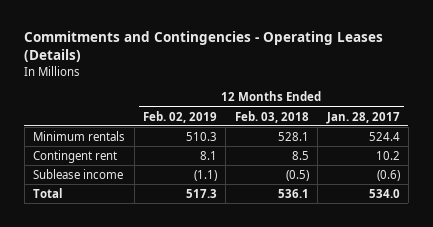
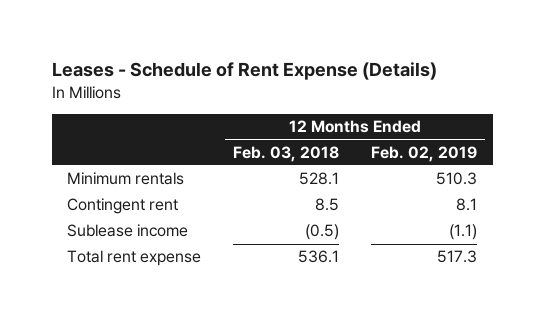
[24,31,384,63] Commitments and Contingencies - Operating Leases (Details) -> [51,62,437,81] Leases - Schedule of Rent Expense (Details)
[325,111,400,124] Jan. 28, 2017 -> none
[33,187,64,198] Total -> [67,250,202,267] Total rent expense

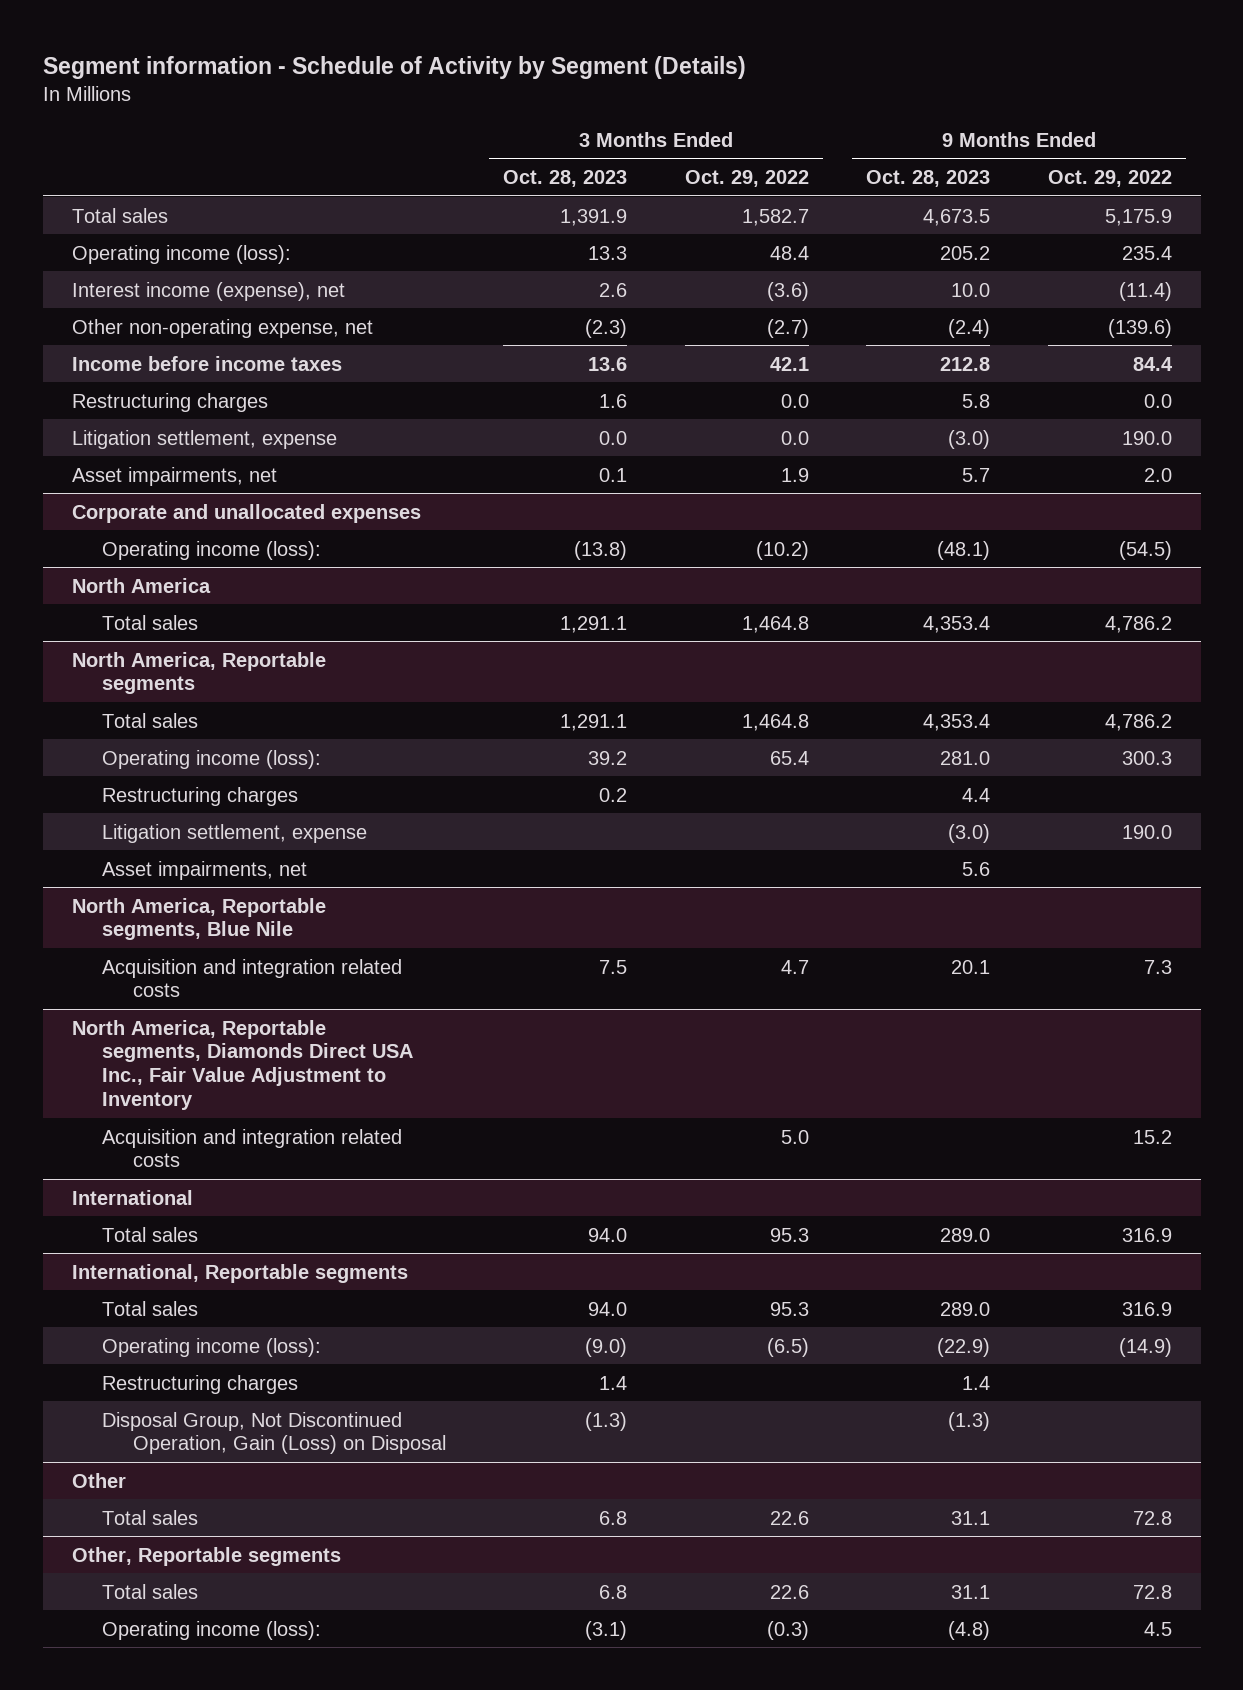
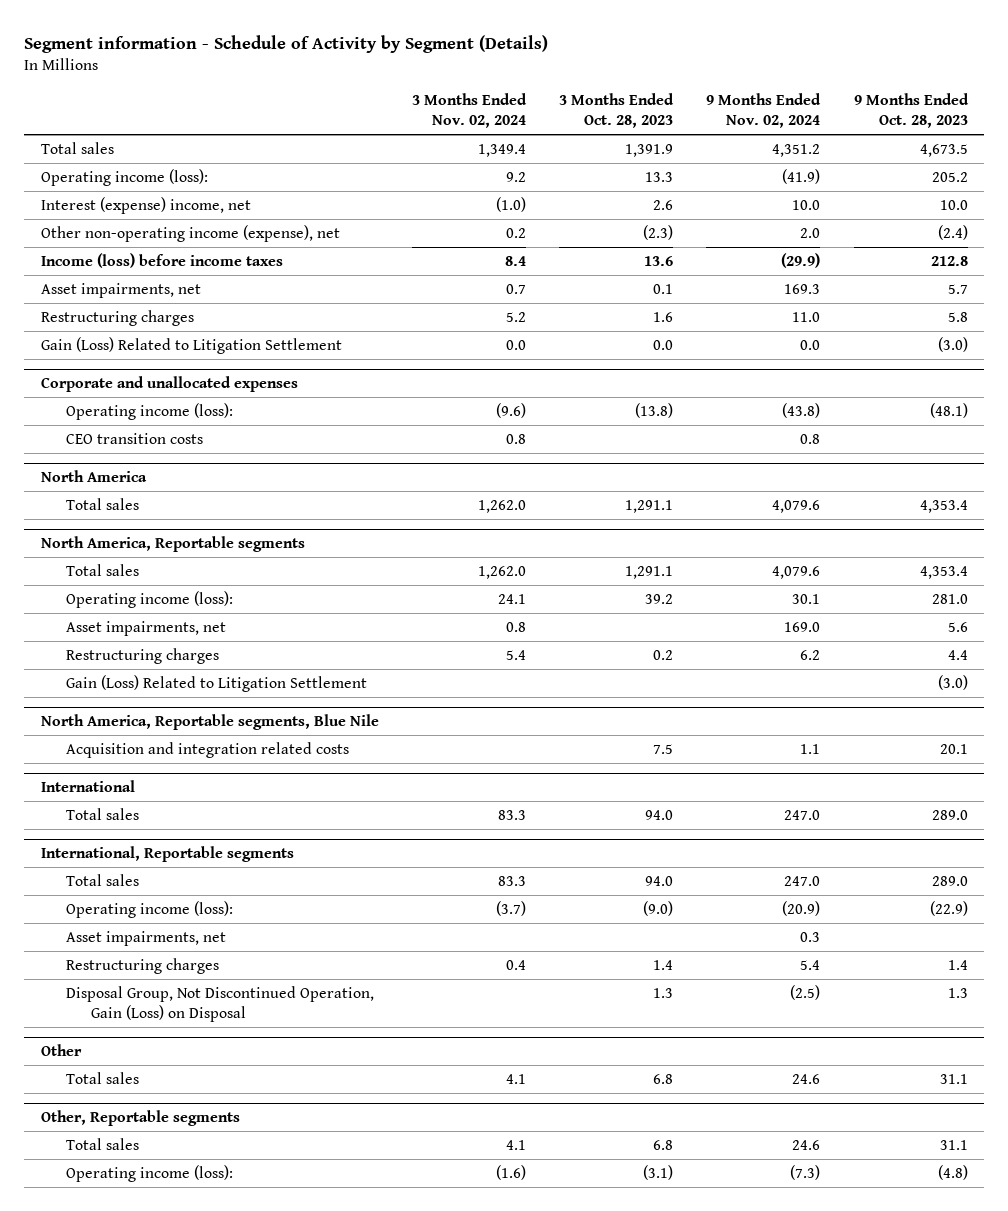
[684,170,809,188] Oct. 29, 2022 -> none
[1047,170,1172,188] Oct. 29, 2022 -> none
none -> [412,92,528,129] 3 Months Ended Nov. 02, 2024
none -> [706,92,822,129] 9 Months Ended Nov. 02, 2024
[71,429,337,449] Litigation settlement, expense -> none
[71,281,345,301] Interest income (expense), net -> [40,196,251,214] Interest (expense) income, net
[71,318,373,338] Other non-operating expense, net -> [40,224,340,242] Other non-operating income (expense), net
[71,355,342,371] Income before income taxes -> [40,252,283,268] Income (loss) before income taxes
[71,392,268,412] Restructuring charges -> [40,309,194,326] Restructuring charges
none -> [40,336,342,354] Gain (Loss) Related to Litigation Settlement
none -> [66,432,204,444] CEO transition costs
[102,823,368,843] Litigation settlement, expense -> none
[102,786,299,806] Restructuring charges -> [66,647,220,664] Restructuring charges
none -> [66,674,368,692] Gain (Loss) Related to Litigation Settlement
[71,1019,414,1110] North America, Reportable segments, Diamonds Direct USA Inc., Fair Value Adjustment to Inventory -> none
[102,1128,403,1168] Acquisition and integration related costs -> none
none -> [66,930,227,946] Asset impairments, net
[585,1411,628,1431] (1.3) -> [653,987,674,998] 1.3
[948,1411,991,1431] (1.3) -> [947,987,968,998] 1.3

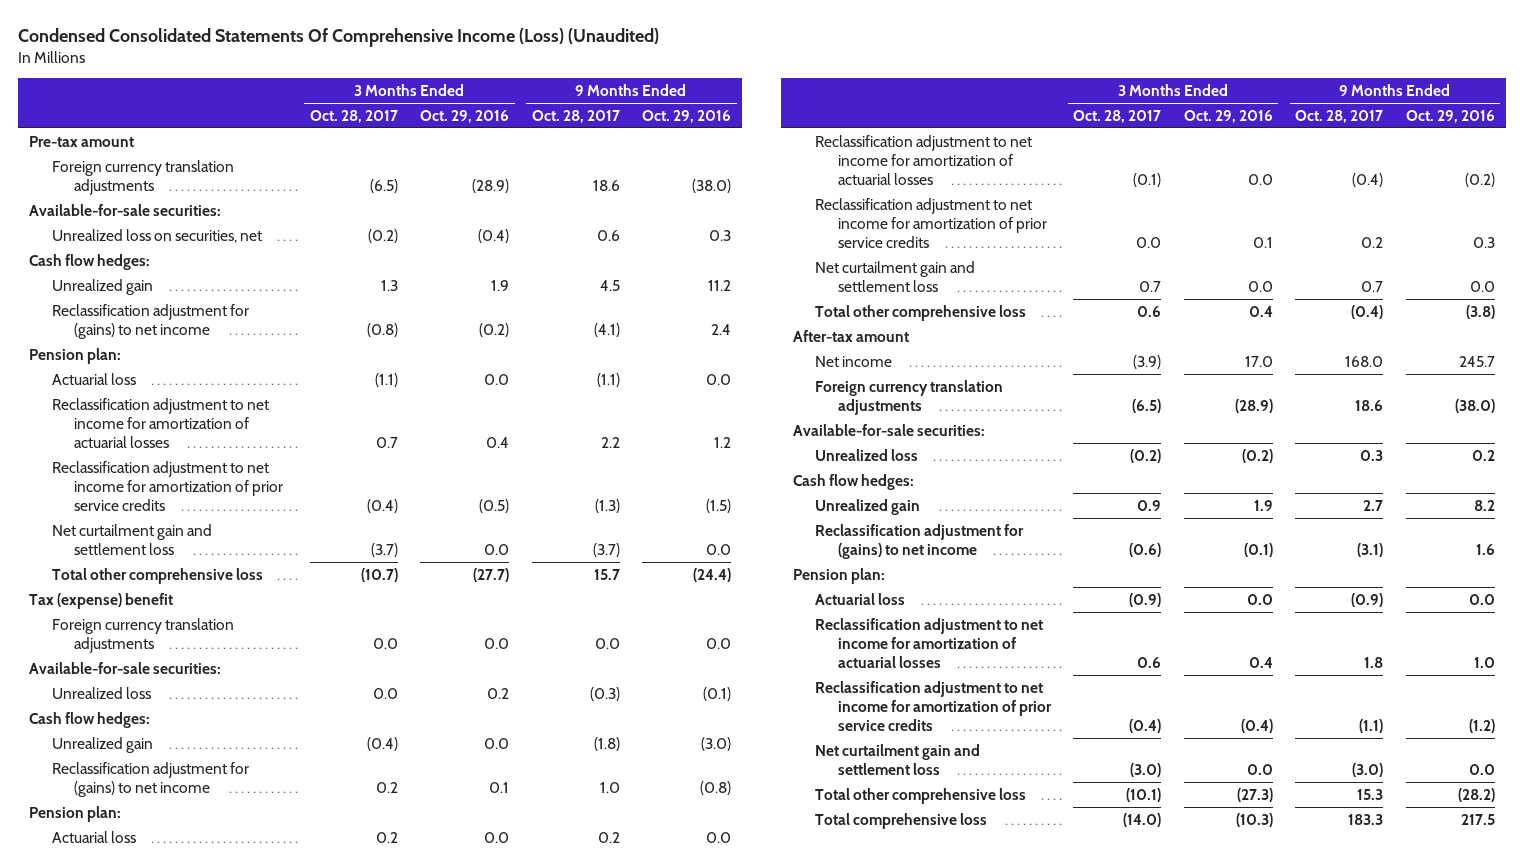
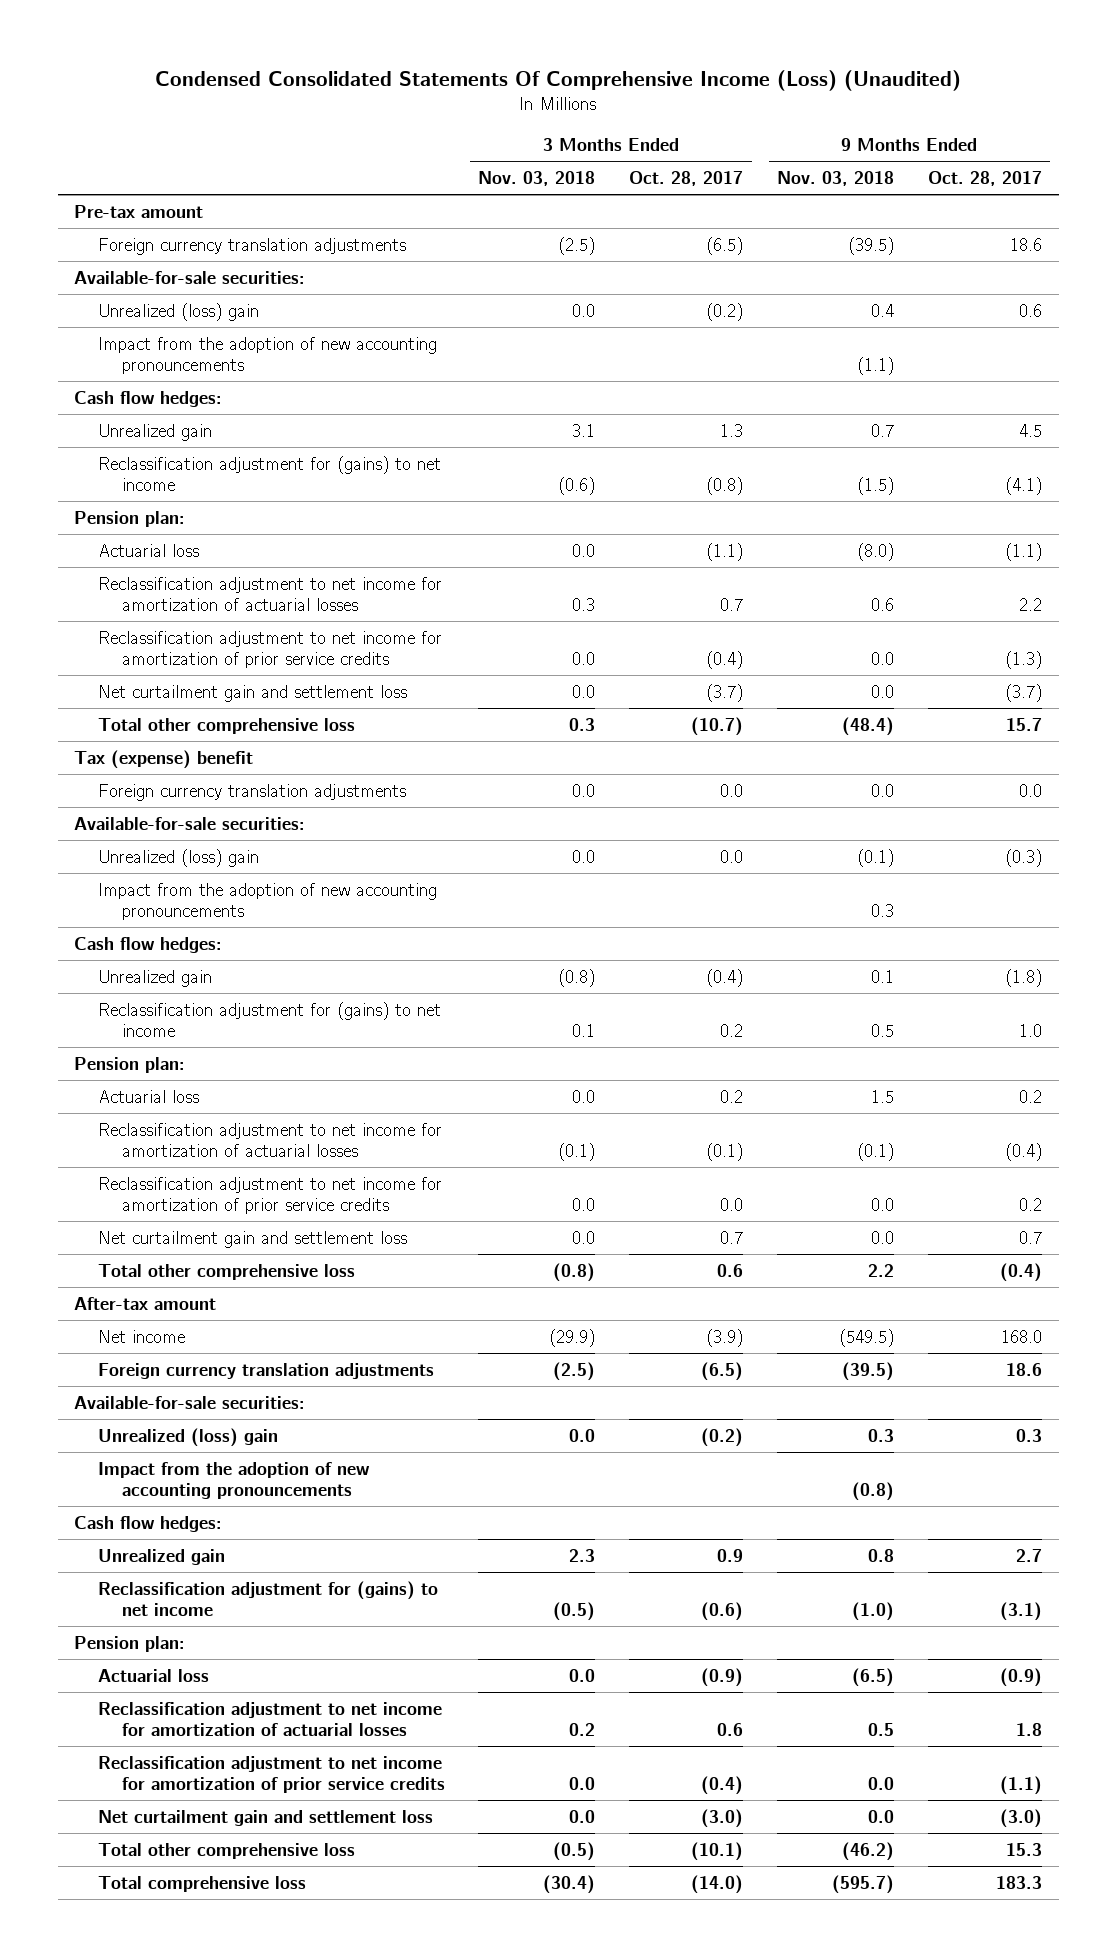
[420,109,510,123] Oct. 29, 2016 -> none
[642,109,732,123] Oct. 29, 2016 -> none
none -> [478,171,596,187] Nov. 03, 2018
none -> [776,171,894,187] Nov. 03, 2018
[51,228,262,243] Unrealized loss on securities, net -> [98,302,260,321] Unrealized (loss) gain
none -> [98,336,438,375] Impact from the adoption of new accounting pronouncements
[51,686,151,699] Unrealized loss -> [98,848,260,867] Unrealized (loss) gain
none -> [98,882,438,921] Impact from the adoption of new accounting pronouncements
[815,448,919,461] Unrealized loss -> [98,1427,279,1447] Unrealized (loss) gain
none -> [98,1461,371,1500] Impact from the adoption of new accounting pronouncements

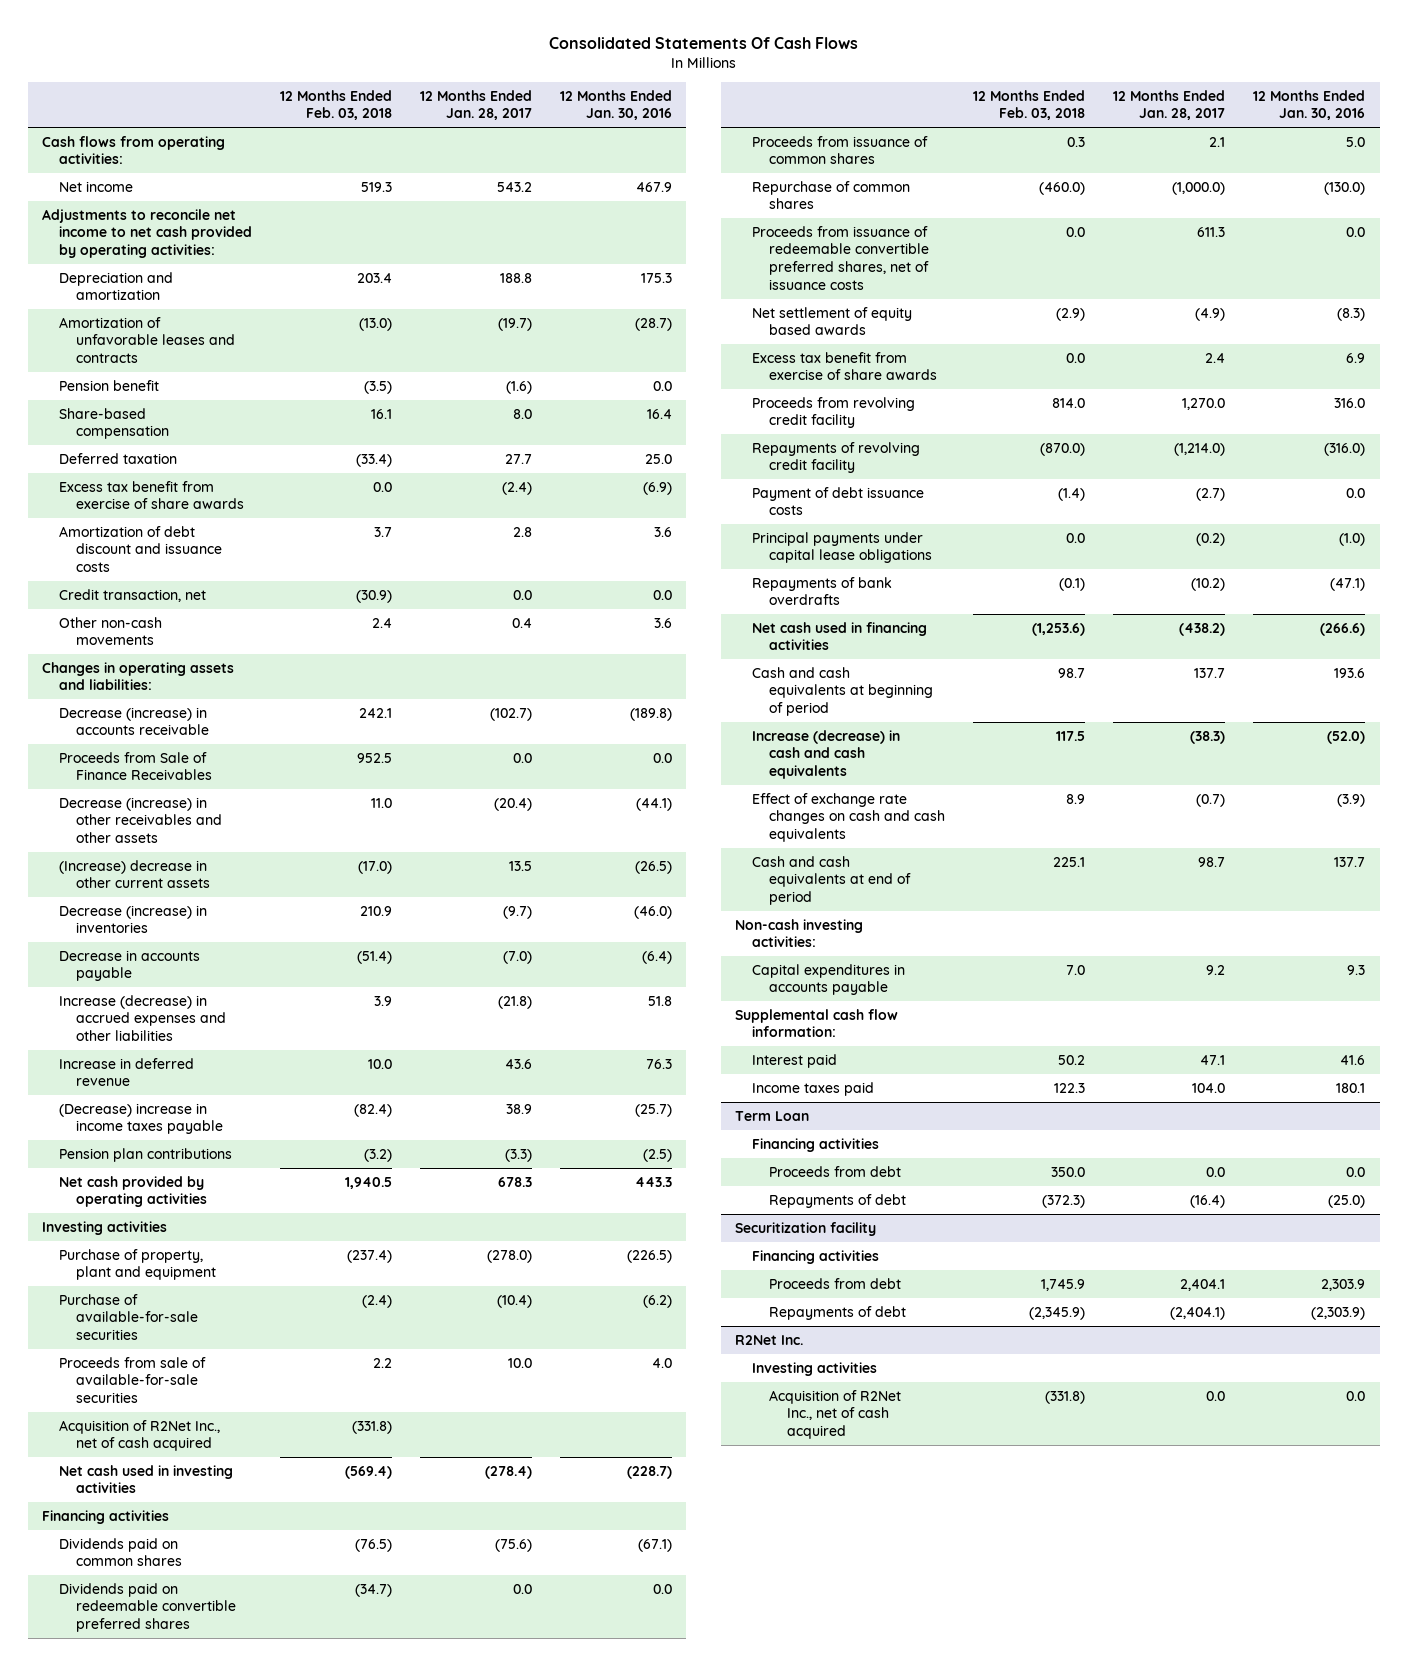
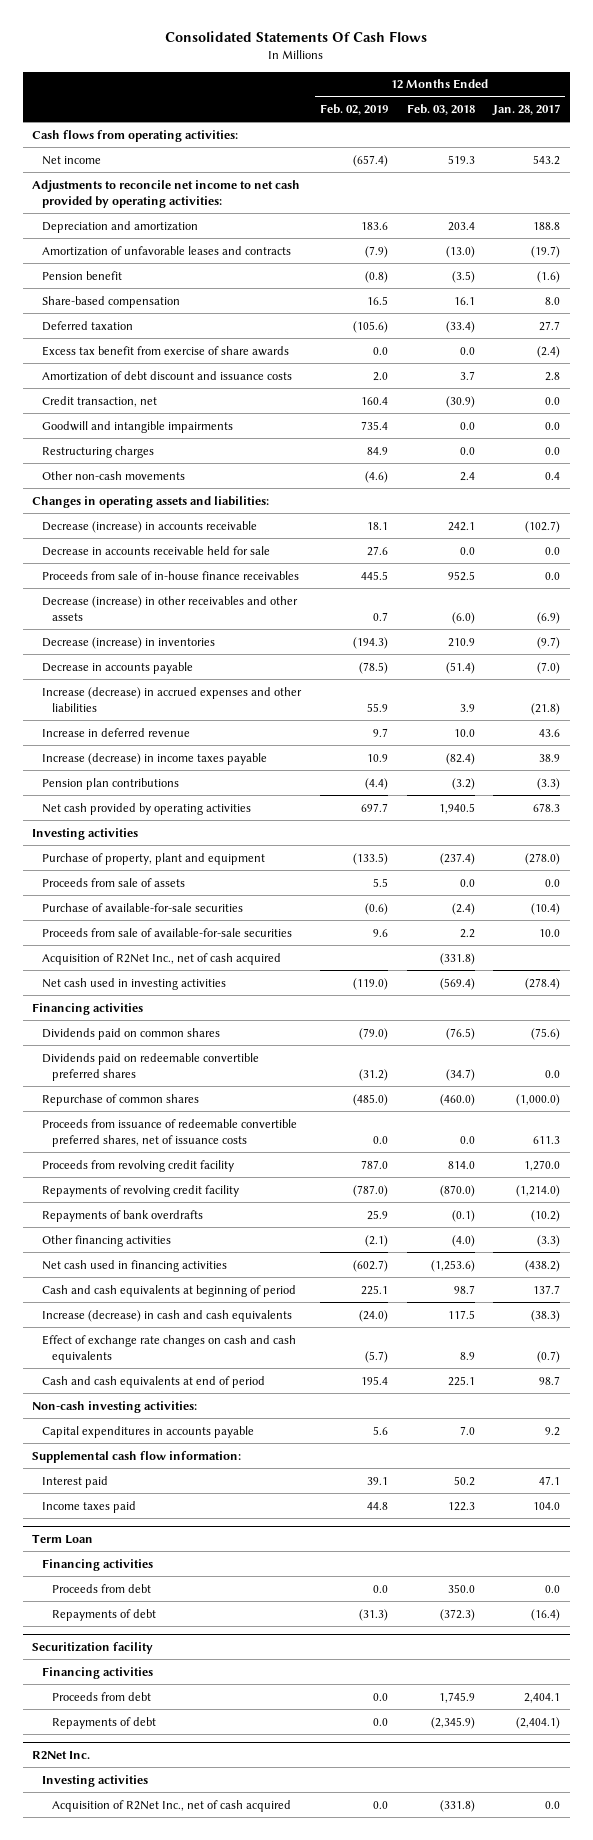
[560,89,673,121] 12 Months Ended Jan. 30, 2016 -> none
none -> [319,103,388,115] Feb. 02, 2019
none -> [42,420,234,433] Goodwill and intangible impairments
none -> [42,445,155,458] Restructuring charges
[58,859,211,889] (Increase) decrease in other current assets -> none
none -> [42,545,271,556] Decrease in accounts receivable held for sale
[58,751,213,781] Proceeds from Sale of Finance Receivables -> [42,570,300,580] Proceeds from sale of in-house finance receivables
[371,797,393,808] 11.0 -> [451,611,475,624] (6.0)
[494,797,533,811] (20.4) -> [537,611,561,624] (6.9)
[58,1102,224,1135] (Decrease) increase in income taxes payable -> [42,752,268,765] Increase (decrease) in income taxes payable
none -> [42,877,186,887] Proceeds from sale of assets
[752,135,929,165] Proceeds from issuance of common shares -> none
[752,306,913,336] Net settlement of equity based awards -> none
[752,351,938,381] Excess tax benefit from exercise of share awards -> none
[752,486,925,516] Payment of debt issuance costs -> none
[752,531,933,564] Principal payments under capital lease obligations -> none
none -> [42,1234,172,1247] Other financing activities

